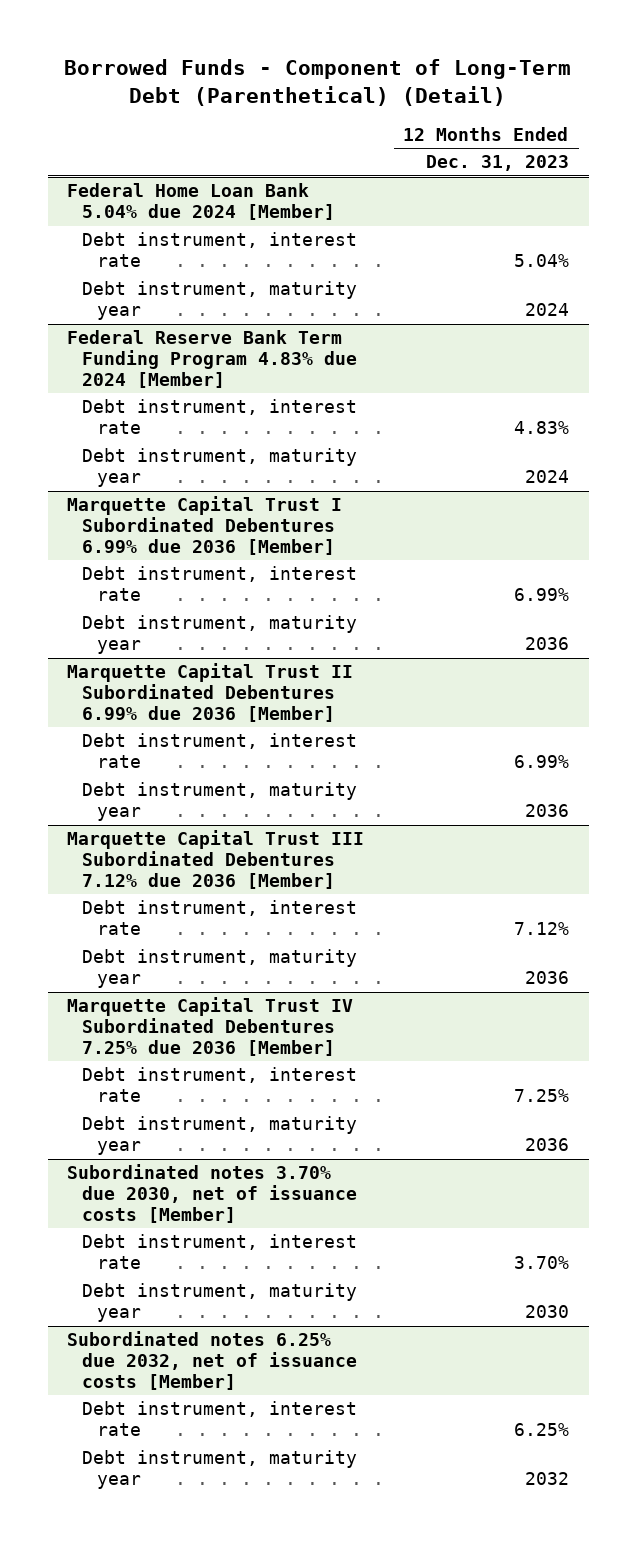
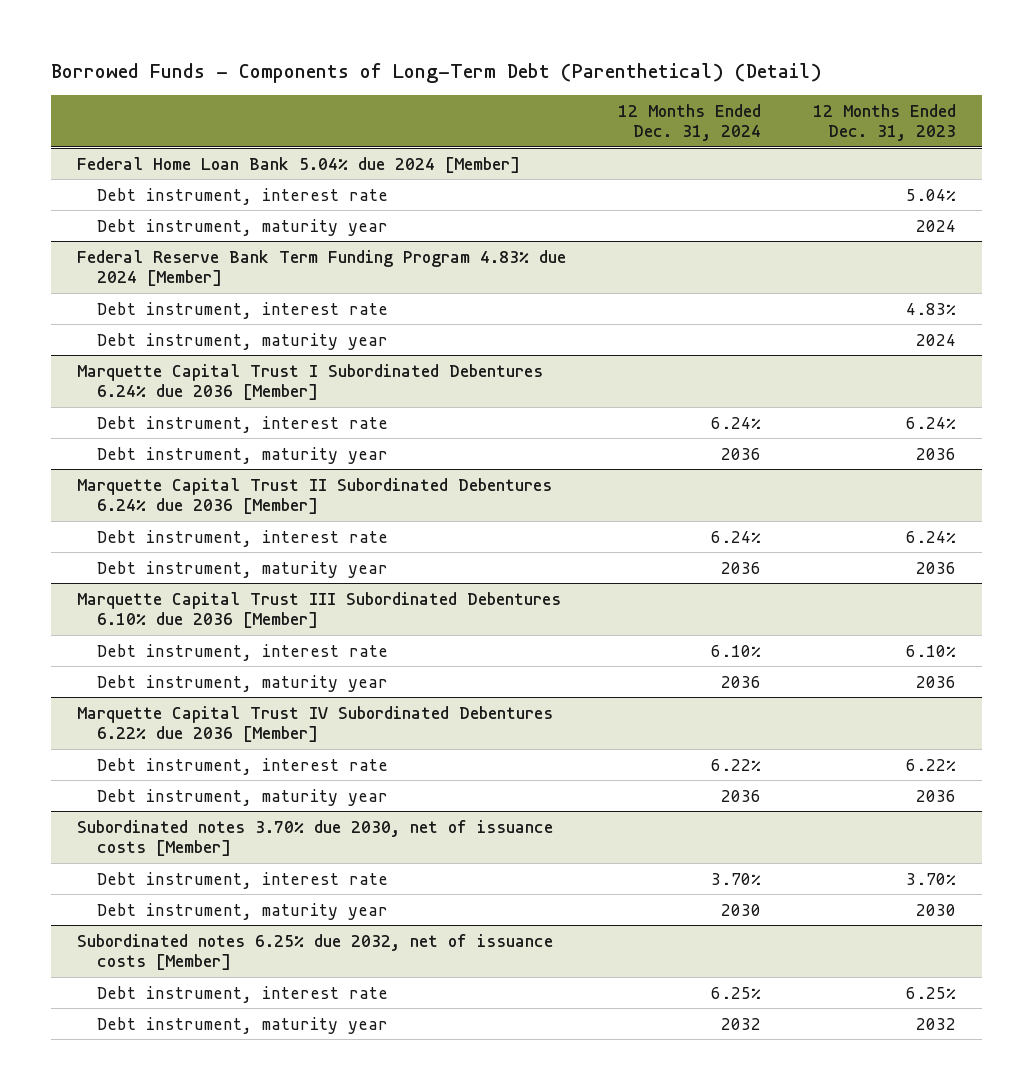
[64,59,572,106] Borrowed Funds - Component of Long-Term Debt (Parenthetical) (Detail) -> [50,62,822,83] Borrowed Funds - Components of Long-Term Debt (Parenthetical) (Detail)
none -> [617,103,761,142] 12 Months Ended Dec. 31, 2024
[67,496,343,555] Marquette Capital Trust I Subordinated Debentures 6.99% due 2036 [Member] -> [76,363,543,401] Marquette Capital Trust I Subordinated Debentures 6.24% due 2036 [Member]
[513,588,569,602] 6.99% -> [905,416,956,429] 6.24%
[67,663,354,722] Marquette Capital Trust II Subordinated Debentures 6.99% due 2036 [Member] -> [76,477,552,515] Marquette Capital Trust II Subordinated Debentures 6.24% due 2036 [Member]
[513,755,569,769] 6.99% -> [905,530,956,543] 6.24%
[67,830,365,889] Marquette Capital Trust III Subordinated Debentures 7.12% due 2036 [Member] -> [76,591,561,629] Marquette Capital Trust III Subordinated Debentures 6.10% due 2036 [Member]
[513,922,569,936] 7.12% -> [905,644,956,657] 6.10%
[67,997,354,1056] Marquette Capital Trust IV Subordinated Debentures 7.25% due 2036 [Member] -> [76,705,553,743] Marquette Capital Trust IV Subordinated Debentures 6.22% due 2036 [Member]
[513,1089,569,1103] 7.25% -> [905,758,956,771] 6.22%

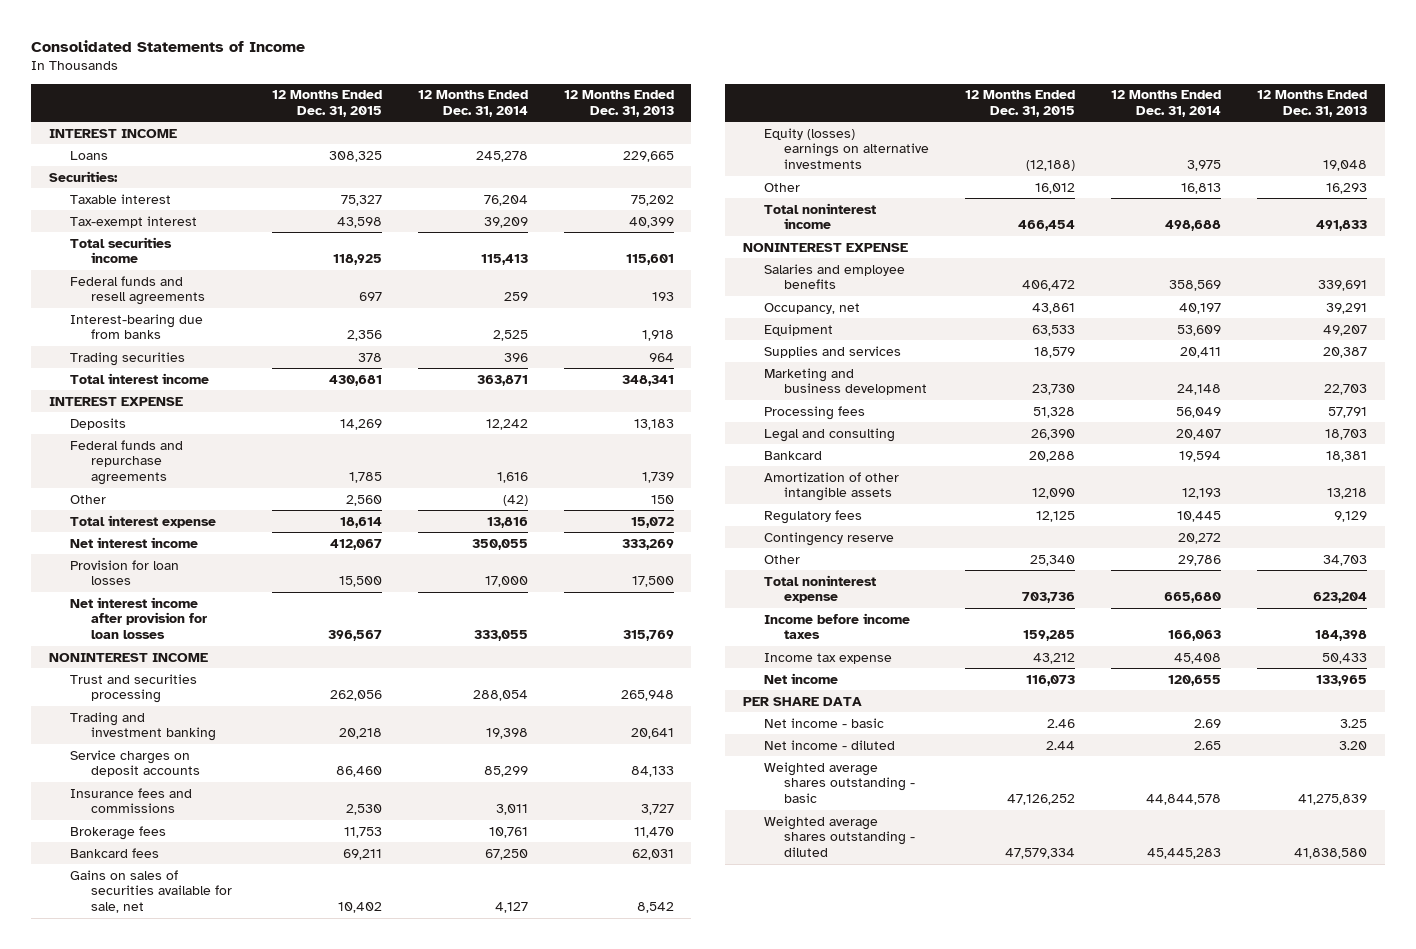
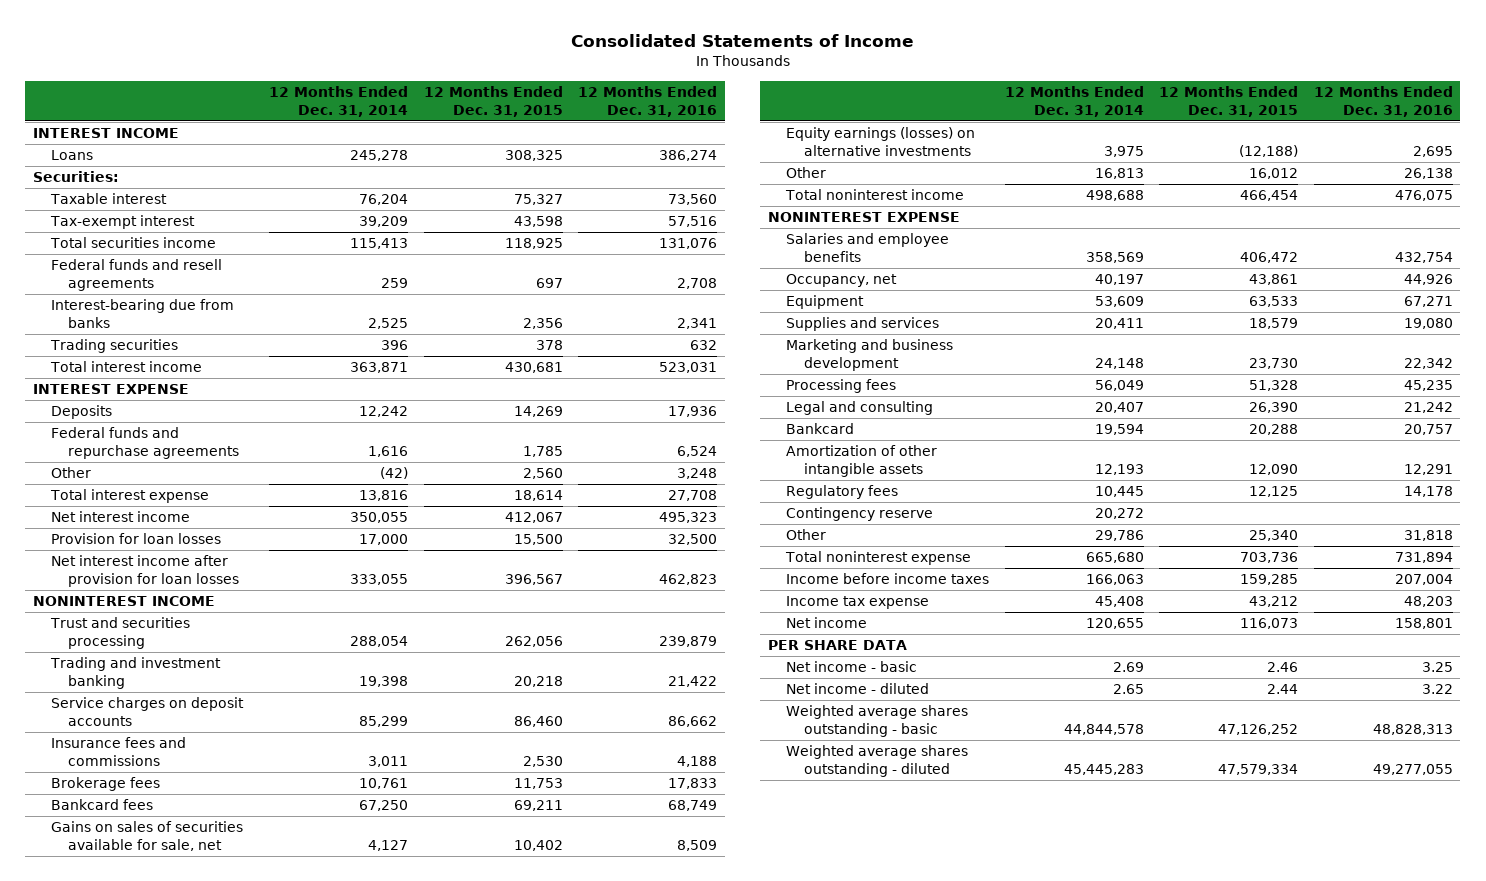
[563,90,674,117] 12 Months Ended Dec. 31, 2013 -> none
none -> [578,85,718,117] 12 Months Ended Dec. 31, 2016
[763,127,930,170] Equity (losses) earnings on alternative investments -> [785,127,975,157] Equity earnings (losses) on alternative investments

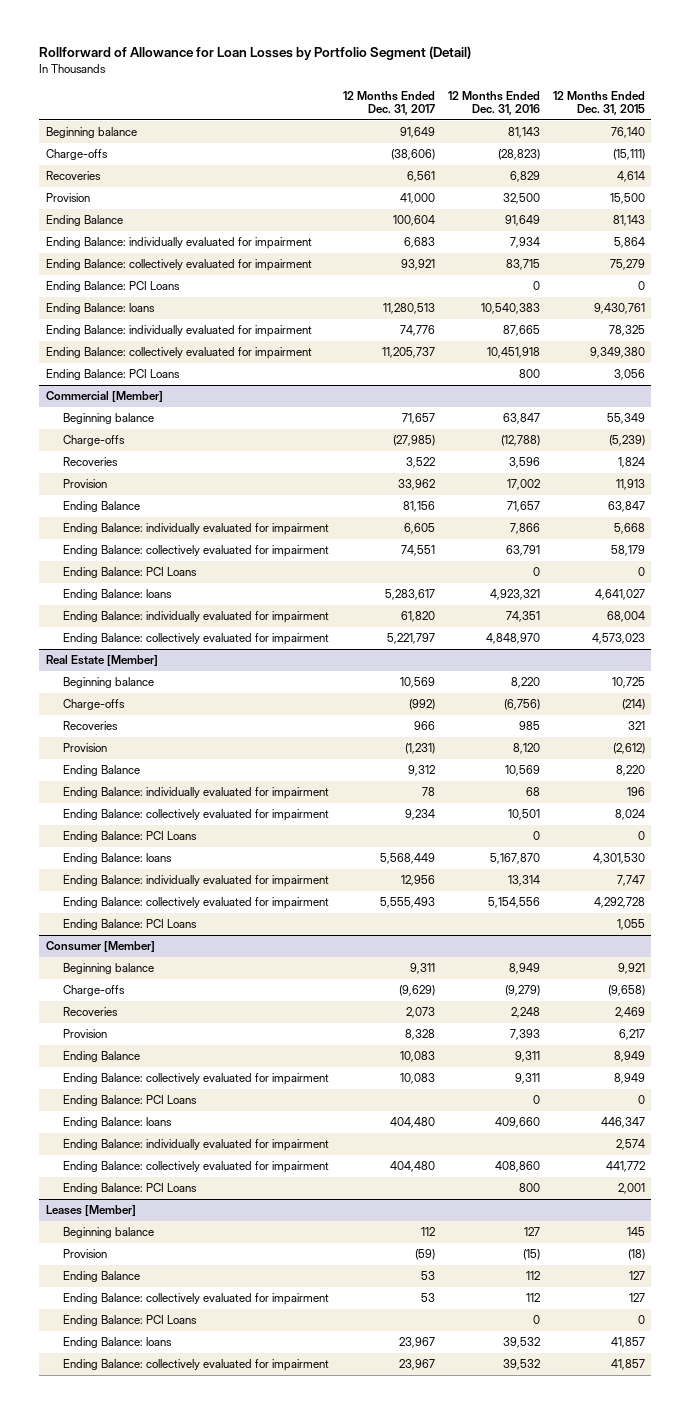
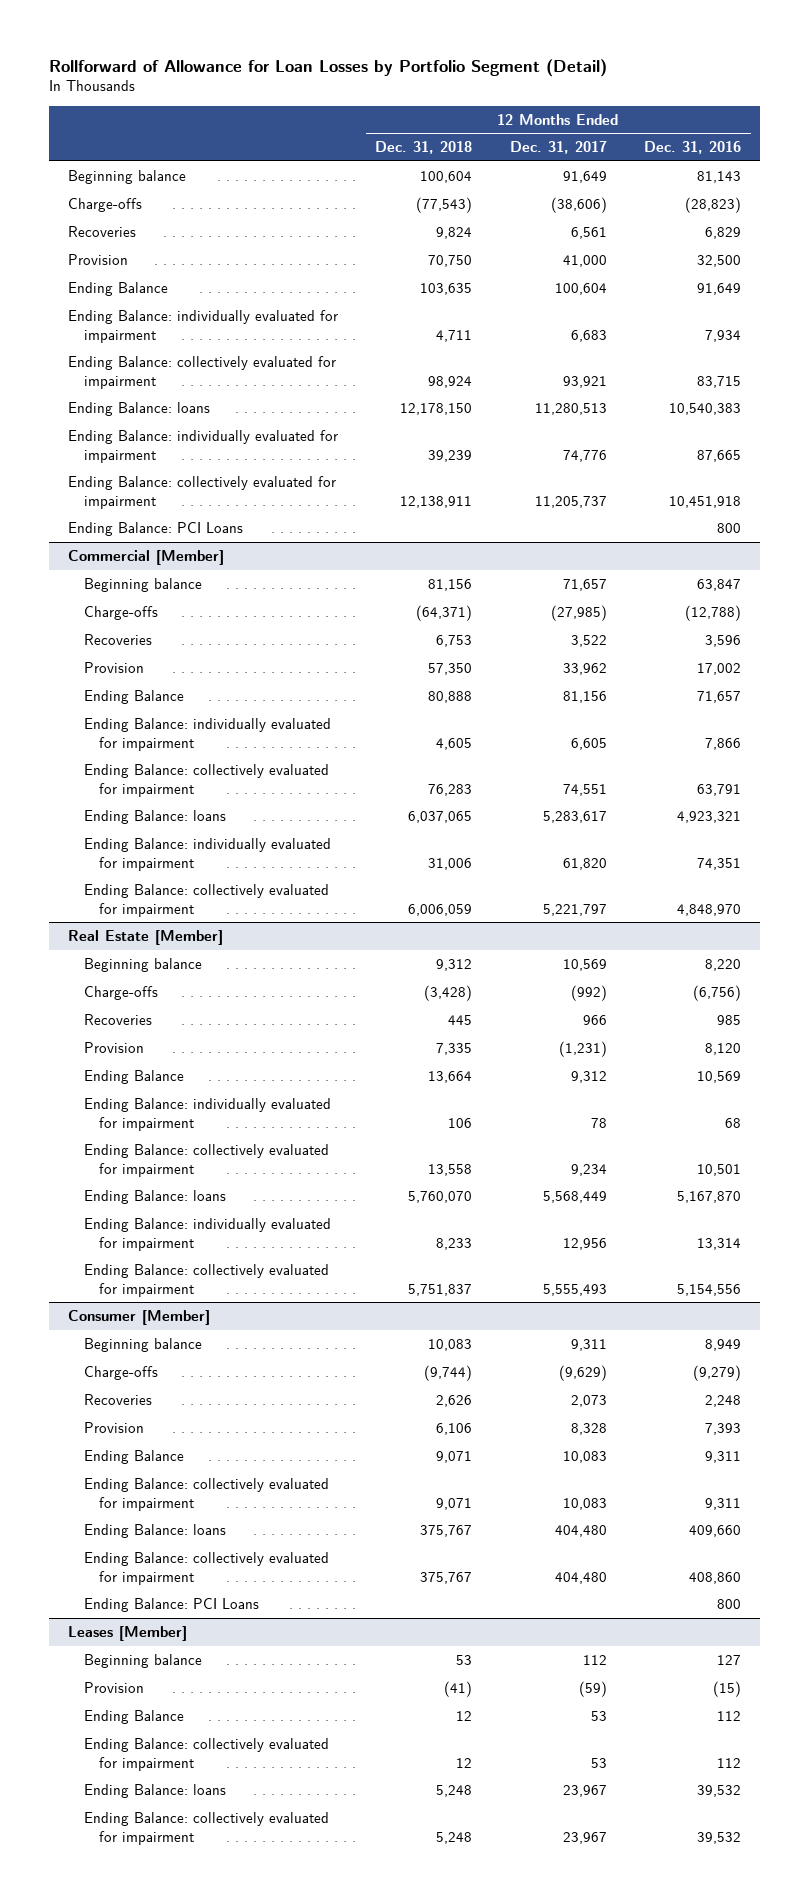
[552,90,645,116] 12 Months Ended Dec. 31, 2015 -> none
none -> [375,141,473,155] Dec. 31, 2018
[45,281,180,293] Ending Balance: PCI Loans -> none
[63,567,198,579] Ending Balance: PCI Loans -> none
[63,831,198,843] Ending Balance: PCI Loans -> none
[63,919,198,931] Ending Balance: PCI Loans -> none
[63,1095,198,1107] Ending Balance: PCI Loans -> none
[63,1139,330,1152] Ending Balance: individually evaluated for impairment -> none
[63,1315,198,1327] Ending Balance: PCI Loans -> none

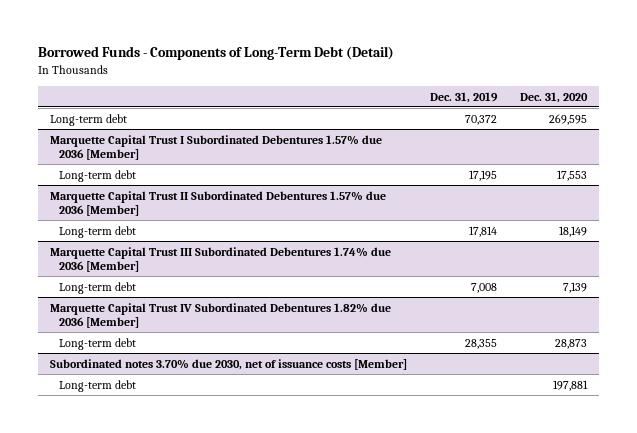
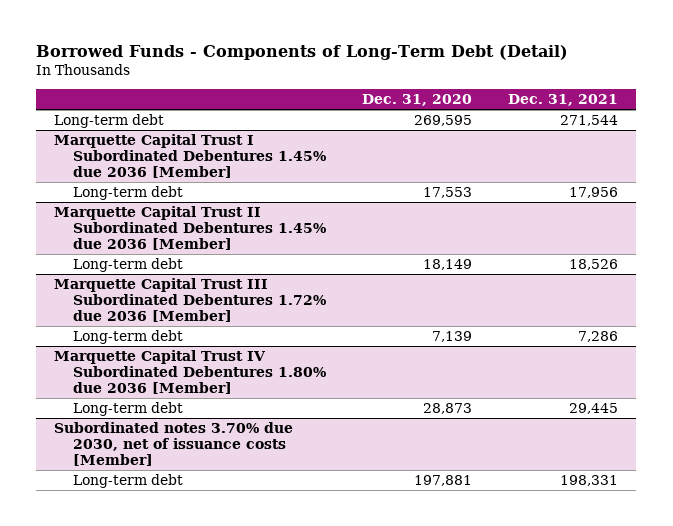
[430,91,499,103] Dec. 31, 2019 -> none
none -> [508,93,619,106] Dec. 31, 2021
[50,134,383,160] Marquette Capital Trust I Subordinated Debentures 1.57% due 2036 [Member] -> [54,134,327,178] Marquette Capital Trust I Subordinated Debentures 1.45% due 2036 [Member]
[50,190,387,216] Marquette Capital Trust II Subordinated Debentures 1.57% due 2036 [Member] -> [54,206,327,250] Marquette Capital Trust II Subordinated Debentures 1.45% due 2036 [Member]
[50,246,392,272] Marquette Capital Trust III Subordinated Debentures 1.74% due 2036 [Member] -> [54,278,327,322] Marquette Capital Trust III Subordinated Debentures 1.72% due 2036 [Member]
[50,302,392,328] Marquette Capital Trust IV Subordinated Debentures 1.82% due 2036 [Member] -> [54,350,327,394] Marquette Capital Trust IV Subordinated Debentures 1.80% due 2036 [Member]

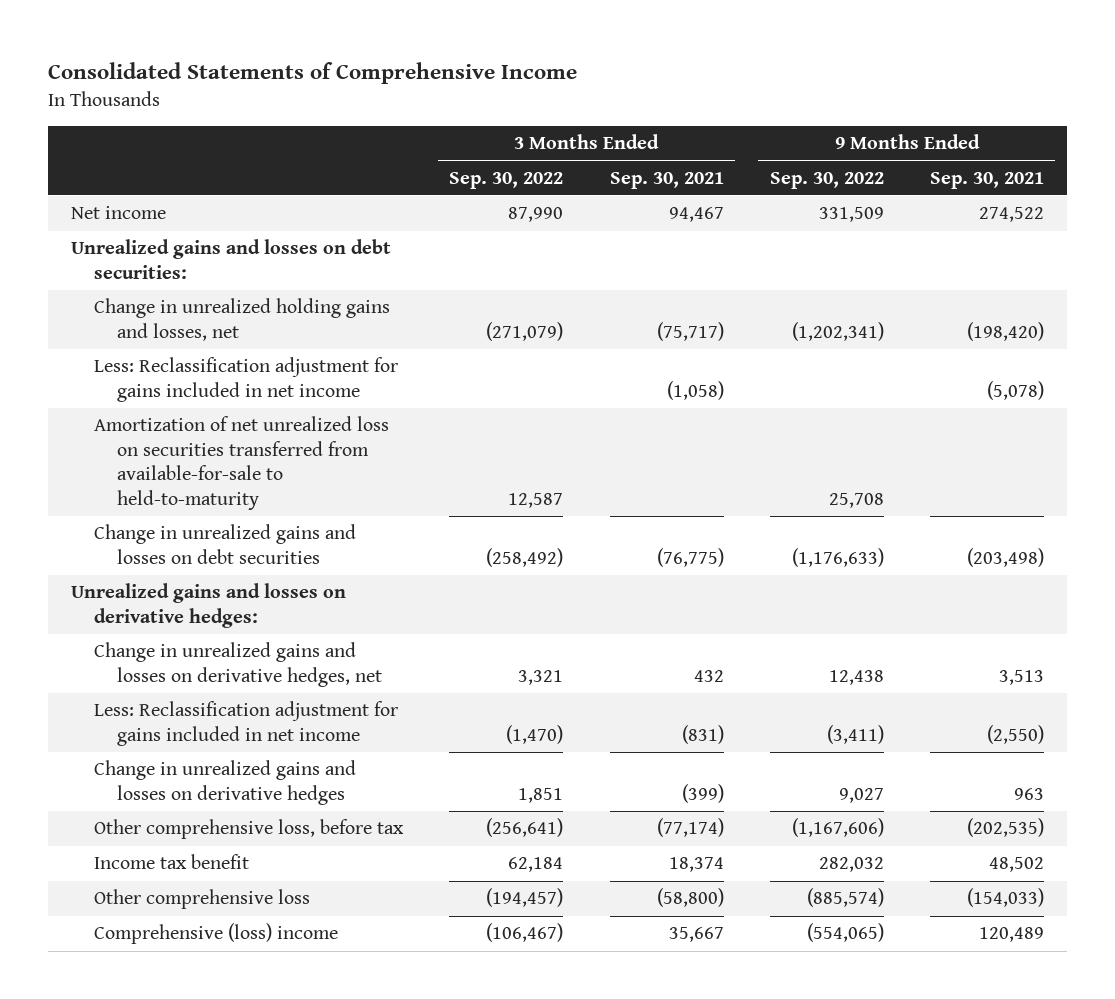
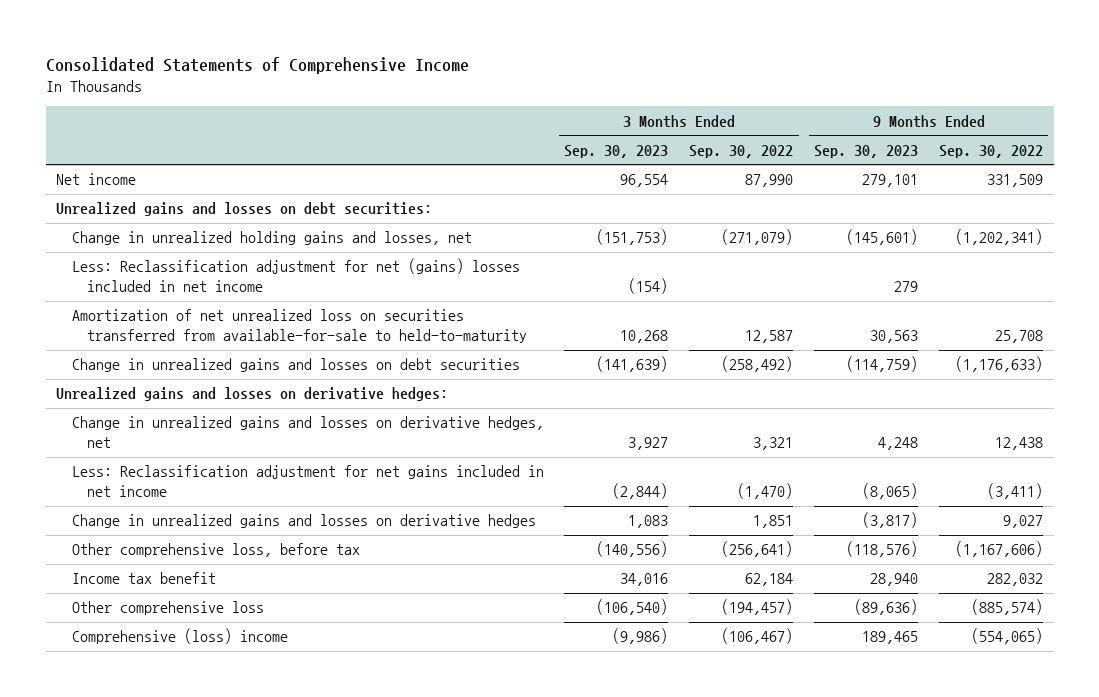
[609,171,724,189] Sep. 30, 2021 -> none
[929,171,1044,189] Sep. 30, 2021 -> none
none -> [564,144,669,158] Sep. 30, 2023
none -> [814,144,919,158] Sep. 30, 2023
[94,357,399,402] Less: Reclassification adjustment for gains included in net income -> [71,258,520,292] Less: Reclassification adjustment for net (gains) losses included in net income
[94,701,399,746] Less: Reclassification adjustment for gains included in net income -> [71,465,544,497] Less: Reclassification adjustment for net gains included in net income

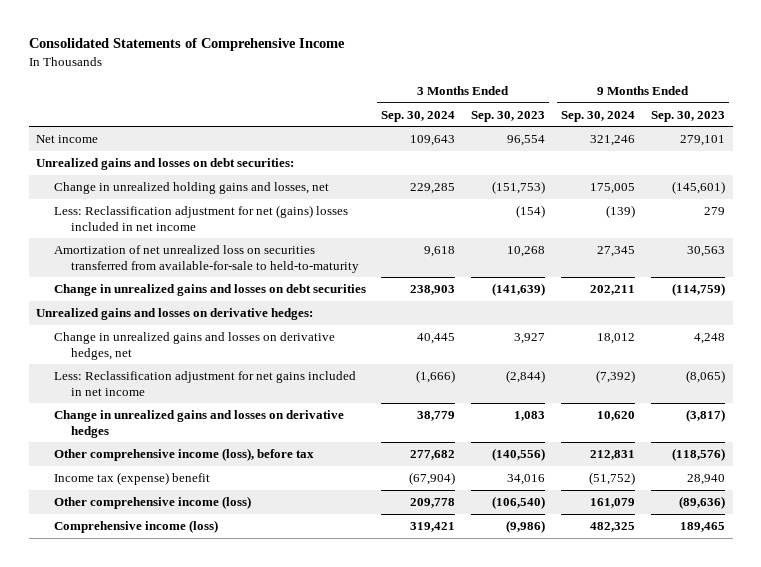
[689,144,794,158] Sep. 30, 2022 -> none
[939,144,1044,158] Sep. 30, 2022 -> none
none -> [381,110,456,122] Sep. 30, 2024
none -> [561,110,636,122] Sep. 30, 2024
[71,543,360,558] Other comprehensive loss, before tax -> [53,448,314,462] Other comprehensive income (loss), before tax
[71,572,216,585] Income tax benefit -> [53,472,210,486] Income tax (expense) benefit
[71,601,264,616] Other comprehensive loss -> [53,496,251,510] Other comprehensive income (loss)
[71,628,288,645] Comprehensive (loss) income -> [53,520,218,534] Comprehensive income (loss)

